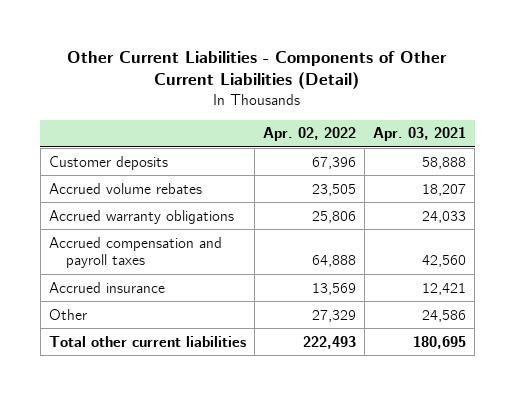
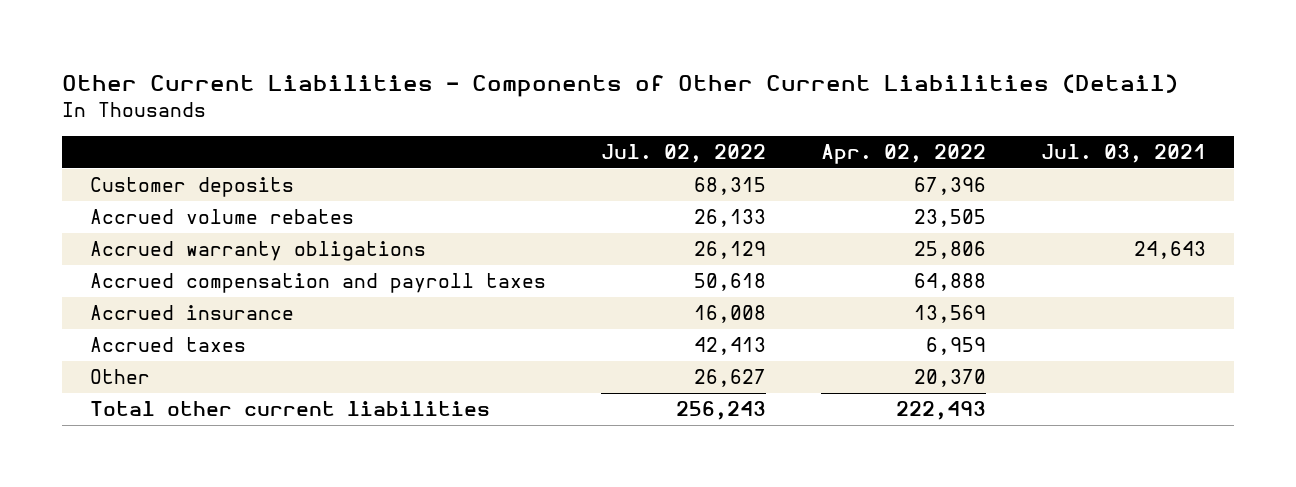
[373,127,467,142] Apr. 03, 2021 -> none
none -> [600,143,766,163] Jul. 02, 2022
none -> [1041,143,1207,163] Jul. 03, 2021
none -> [89,337,246,353] Accrued taxes
[311,309,356,322] 27,329 -> [914,369,987,388] 20,370

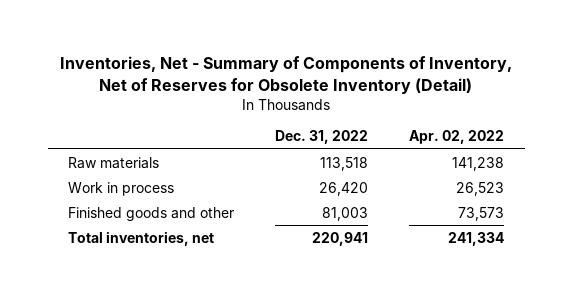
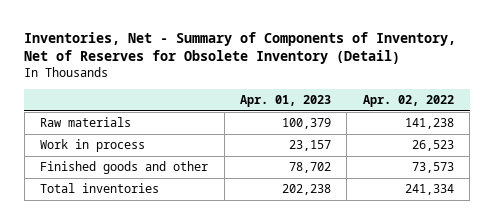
[275,130,369,145] Dec. 31, 2022 -> none
none -> [239,94,331,107] Apr. 01, 2023
[68,230,215,246] Total inventories, net -> [40,183,160,194] Total inventories

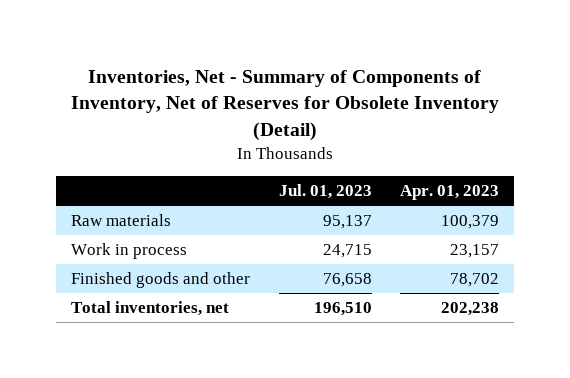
[362,94,454,107] Apr. 02, 2022 -> none
none -> [278,184,372,200] Jul. 01, 2023
[40,183,160,194] Total inventories -> [70,301,229,317] Total inventories, net

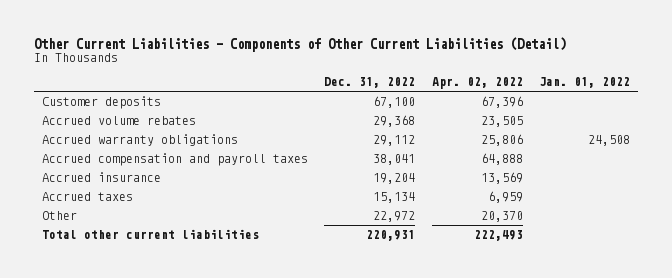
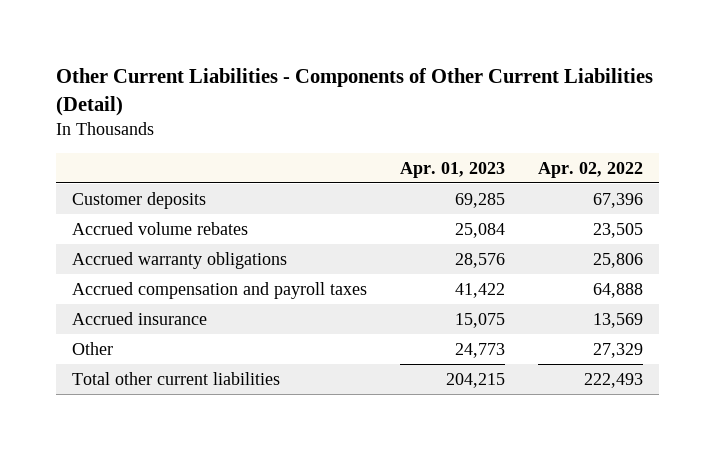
[324,77,416,89] Dec. 31, 2022 -> none
[538,77,630,89] Jan. 01, 2022 -> none
none -> [399,161,505,178] Apr. 01, 2023
[42,192,134,202] Accrued taxes -> none
[480,211,523,223] 20,370 -> [592,342,643,358] 27,329

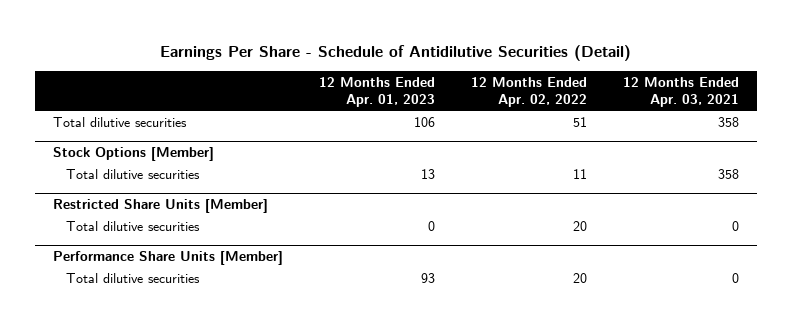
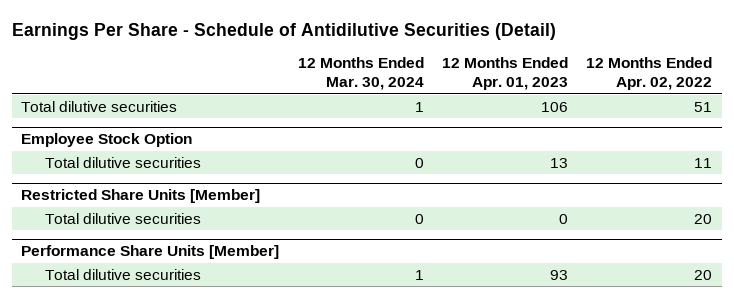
[622,76,739,108] 12 Months Ended Apr. 03, 2021 -> none
none -> [297,57,424,91] 12 Months Ended Mar. 30, 2024
[53,147,215,162] Stock Options [Member] -> [21,133,193,148] Employee Stock Option

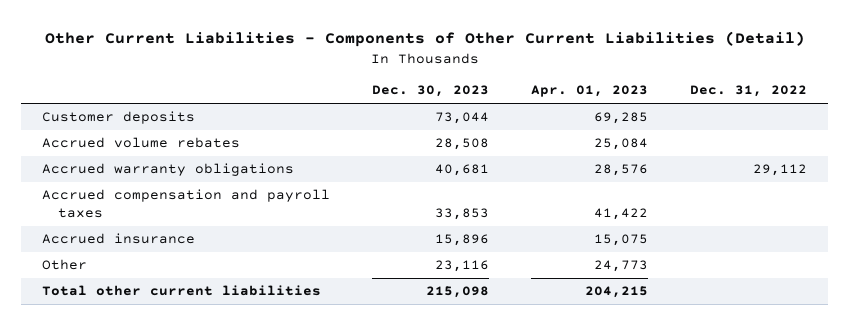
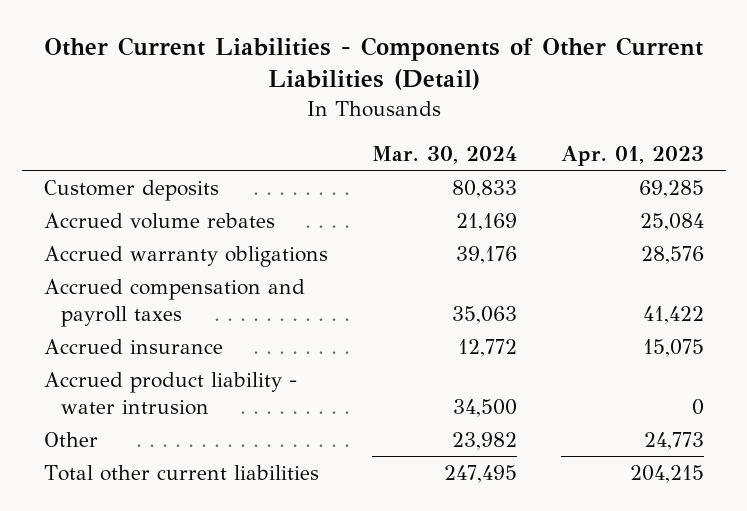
[372,85,490,98] Dec. 30, 2023 -> none
[690,85,808,98] Dec. 31, 2022 -> none
none -> [371,146,517,165] Mar. 30, 2024
none -> [43,371,297,416] Accrued product liability - water intrusion

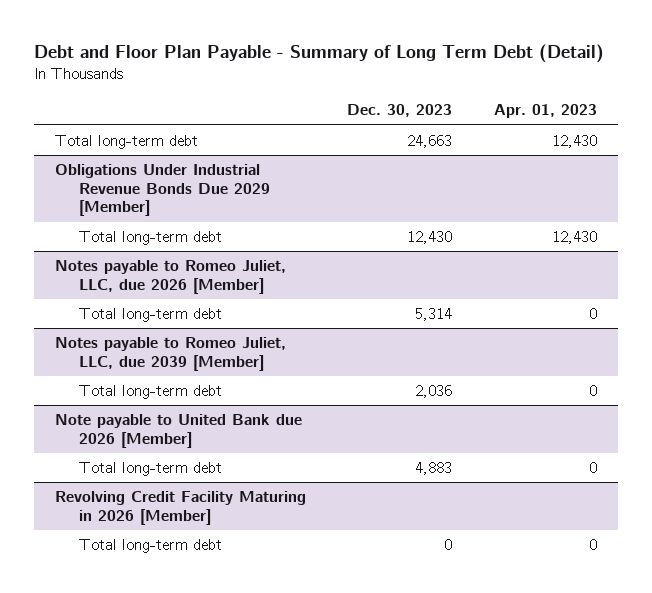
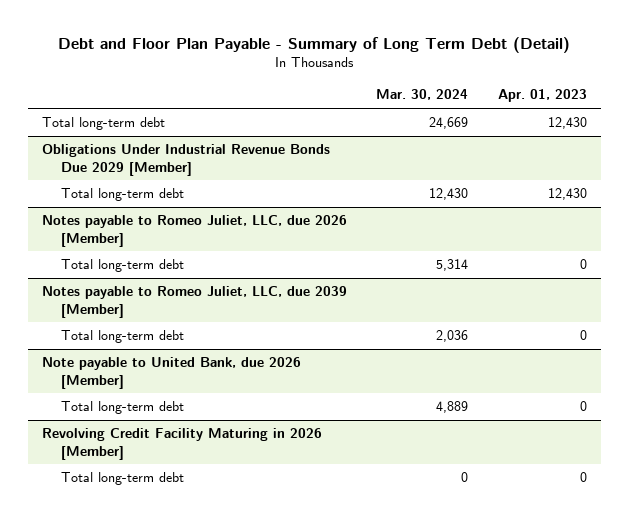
[347,104,453,118] Dec. 30, 2023 -> none
none -> [376,89,469,101] Mar. 30, 2024
[54,414,302,448] Note payable to United Bank due 2026 [Member] -> [42,357,302,389] Note payable to United Bank, due 2026 [Member]

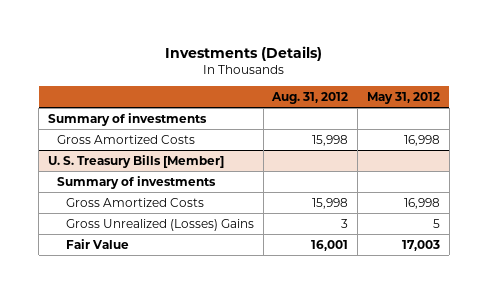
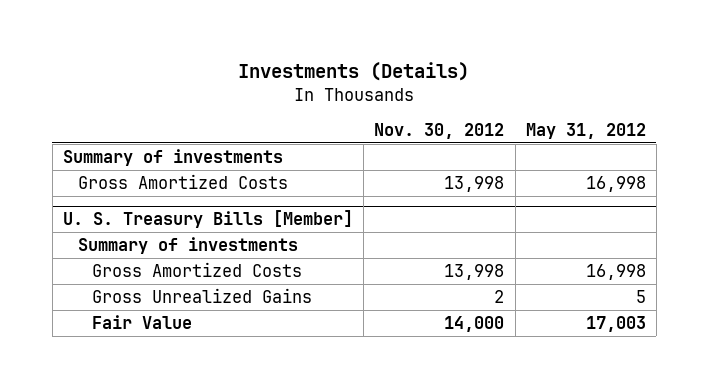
[271,92,349,105] Aug. 31, 2012 -> none
none -> [374,123,505,140] Nov. 30, 2012
[65,218,254,231] Gross Unrealized (Losses) Gains -> [92,287,313,303] Gross Unrealized Gains

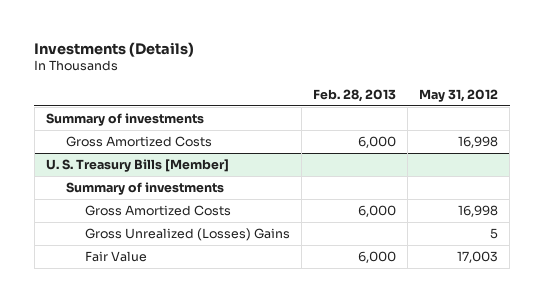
[374,123,505,140] Nov. 30, 2012 -> none
none -> [313,88,397,102] Feb. 28, 2013
[92,287,313,303] Gross Unrealized Gains -> [85,227,291,241] Gross Unrealized (Losses) Gains

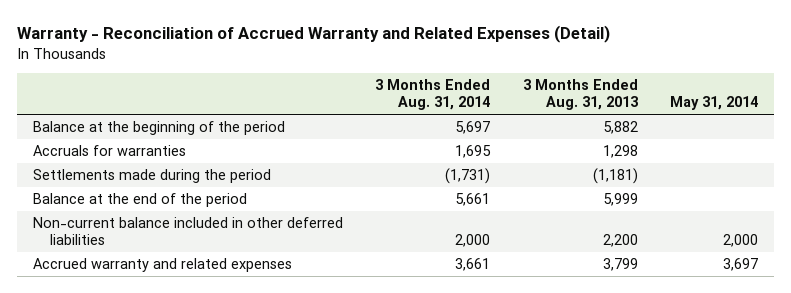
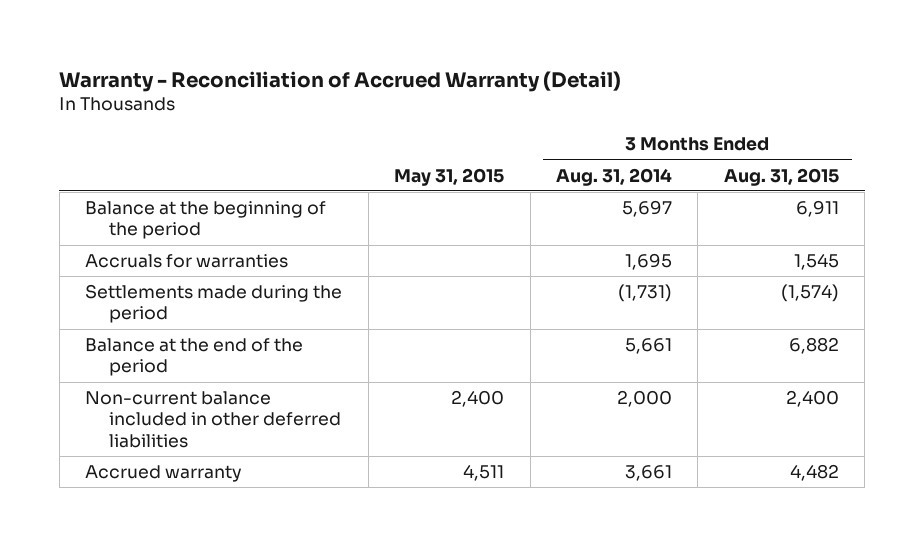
[16,25,610,44] Warranty - Reconciliation of Accrued Warranty and Related Expenses (Detail) -> [59,70,622,92] Warranty - Reconciliation of Accrued Warranty (Detail)
[522,79,638,111] 3 Months Ended Aug. 31, 2013 -> none
[669,96,758,111] May 31, 2014 -> none
none -> [394,167,505,186] May 31, 2015
none -> [723,167,839,186] Aug. 31, 2015
[33,257,293,272] Accrued warranty and related expenses -> [85,465,243,483] Accrued warranty

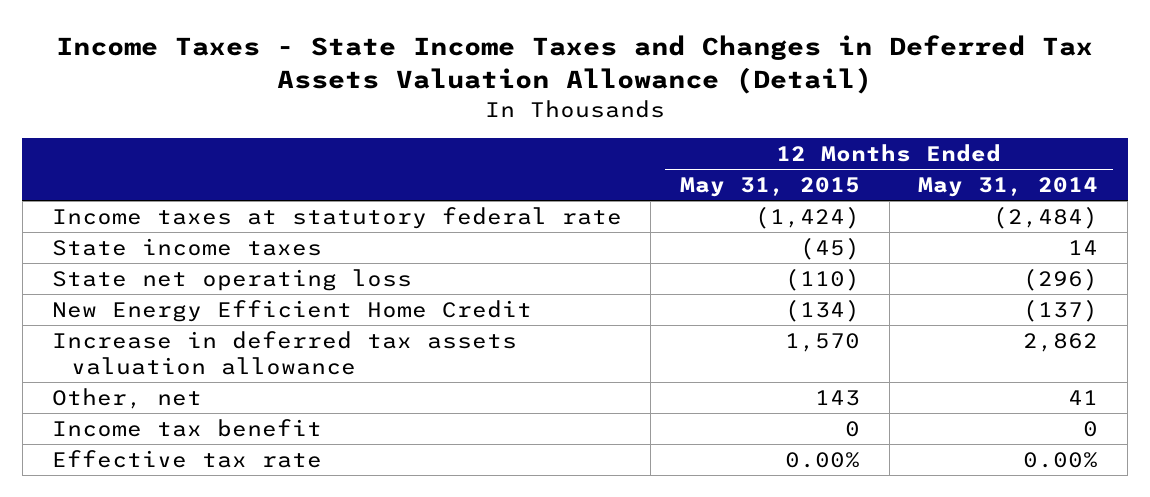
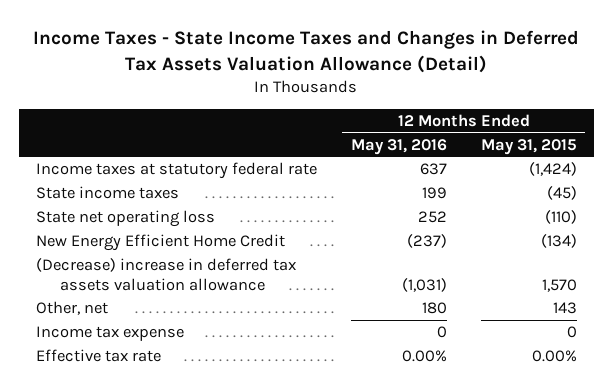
[918,177,1099,198] May 31, 2014 -> none
none -> [350,138,447,155] May 31, 2016
[51,331,517,375] Increase in deferred tax assets valuation allowance -> [35,258,296,291] (Decrease) increase in deferred tax assets valuation allowance
[51,419,322,438] Income tax benefit -> [35,326,184,342] Income tax expense

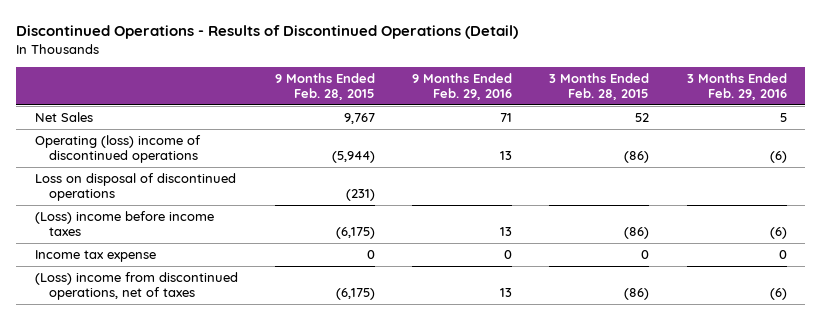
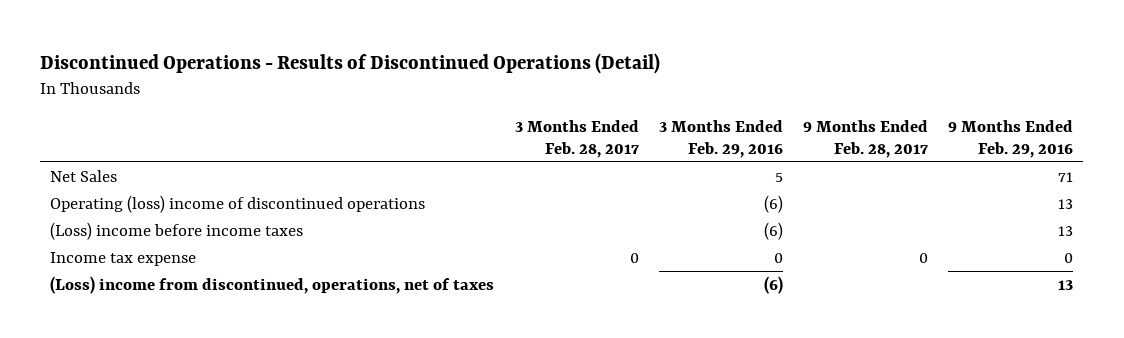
[274,73,375,101] 9 Months Ended Feb. 28, 2015 -> none
[549,73,650,101] 3 Months Ended Feb. 28, 2015 -> none
none -> [514,120,639,158] 3 Months Ended Feb. 28, 2017
none -> [803,120,929,158] 9 Months Ended Feb. 28, 2017
[34,173,236,202] Loss on disposal of discontinued operations -> none
[34,272,238,301] (Loss) income from discontinued operations, net of taxes -> [50,275,495,294] (Loss) income from discontinued, operations, net of taxes

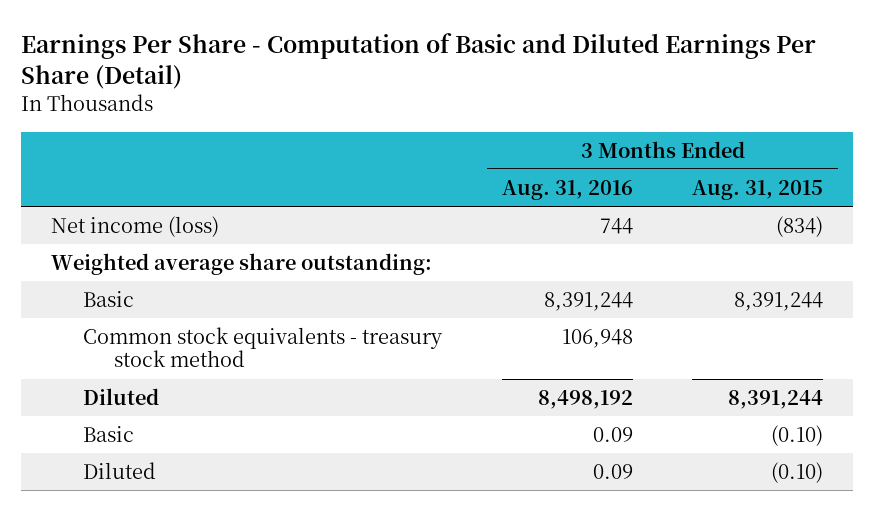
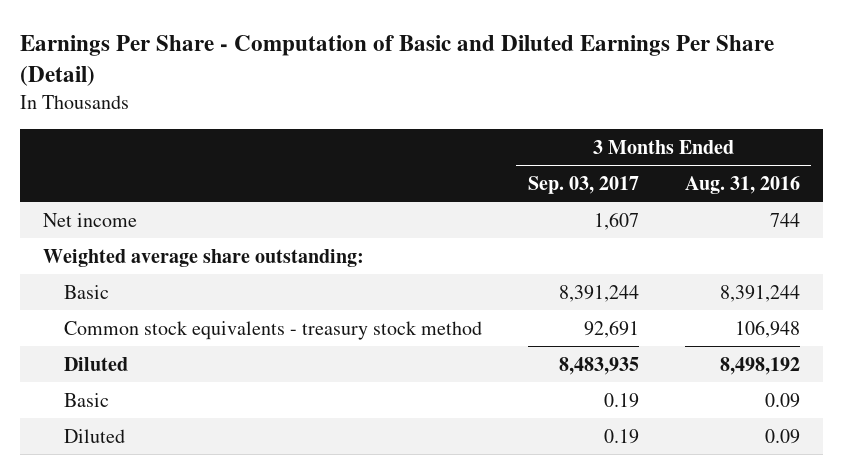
[692,179,824,200] Aug. 31, 2015 -> none
none -> [527,175,639,194] Sep. 03, 2017
[51,216,220,238] Net income (loss) -> [43,212,138,227] Net income

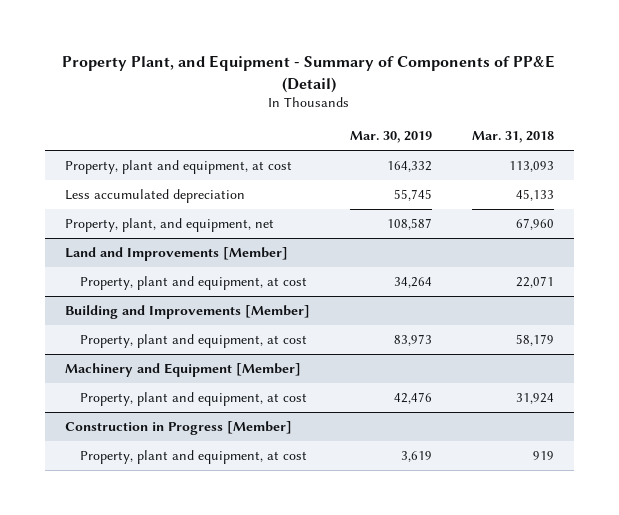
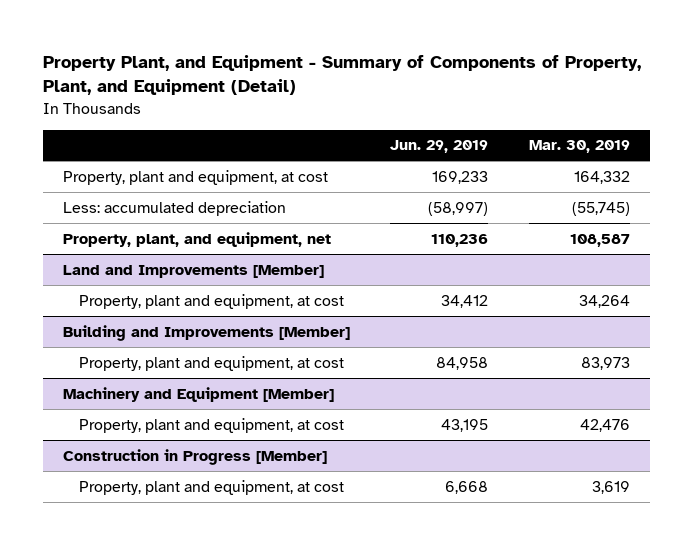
[62,54,556,93] Property Plant, and Equipment - Summary of Components of PP&E (Detail) -> [43,54,642,96] Property Plant, and Equipment - Summary of Components of Property, Plant, and Equipment (Detail)
[471,131,554,144] Mar. 31, 2018 -> none
none -> [390,140,489,154] Jun. 29, 2019
[65,188,246,203] Less accumulated depreciation -> [63,200,287,216] Less: accumulated depreciation
[393,188,432,201] 55,745 -> [571,201,630,216] (55,745)

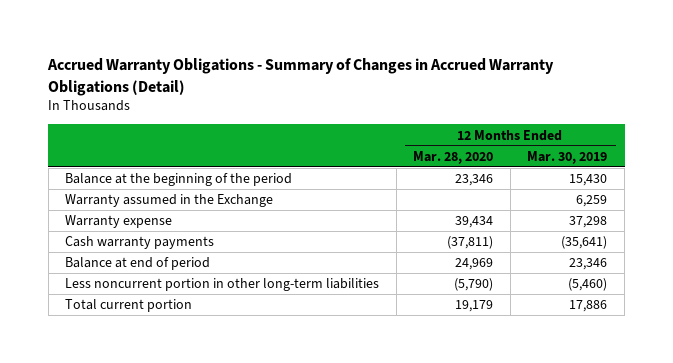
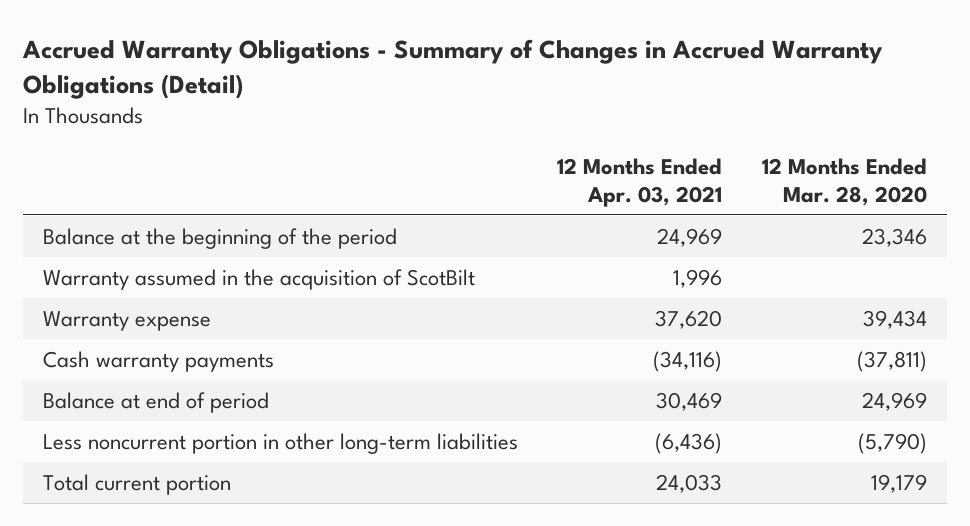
[527,150,608,164] Mar. 30, 2019 -> none
none -> [557,157,723,207] 12 Months Ended Apr. 03, 2021
[65,194,274,208] Warranty assumed in the Exchange -> [42,268,475,290] Warranty assumed in the acquisition of ScotBilt

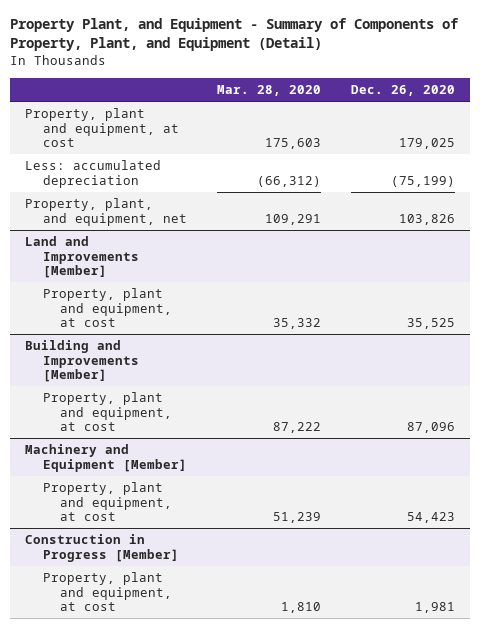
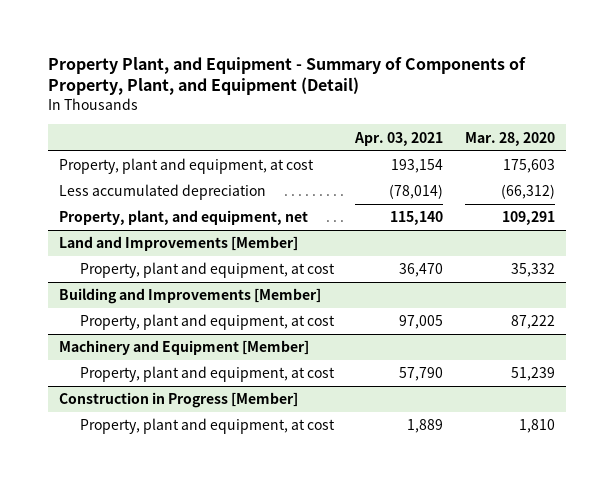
[351,84,456,96] Dec. 26, 2020 -> none
none -> [354,131,444,146] Apr. 03, 2021
[25,160,162,188] Less: accumulated depreciation -> [59,184,267,201] Less accumulated depreciation

